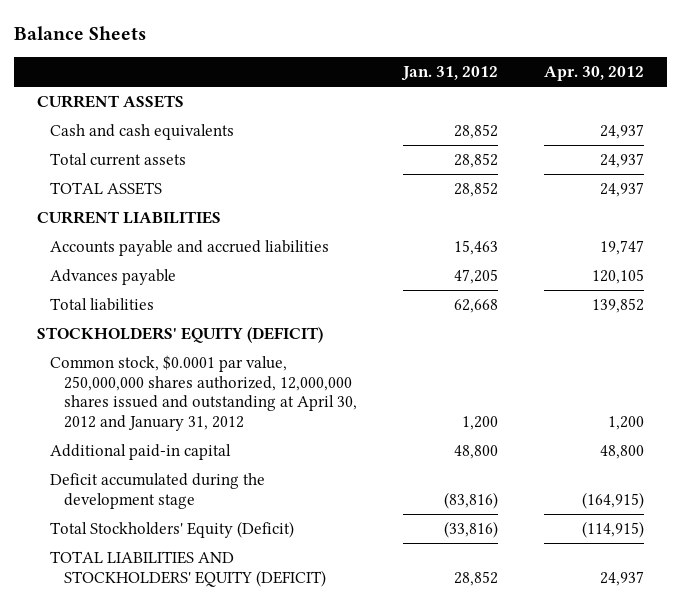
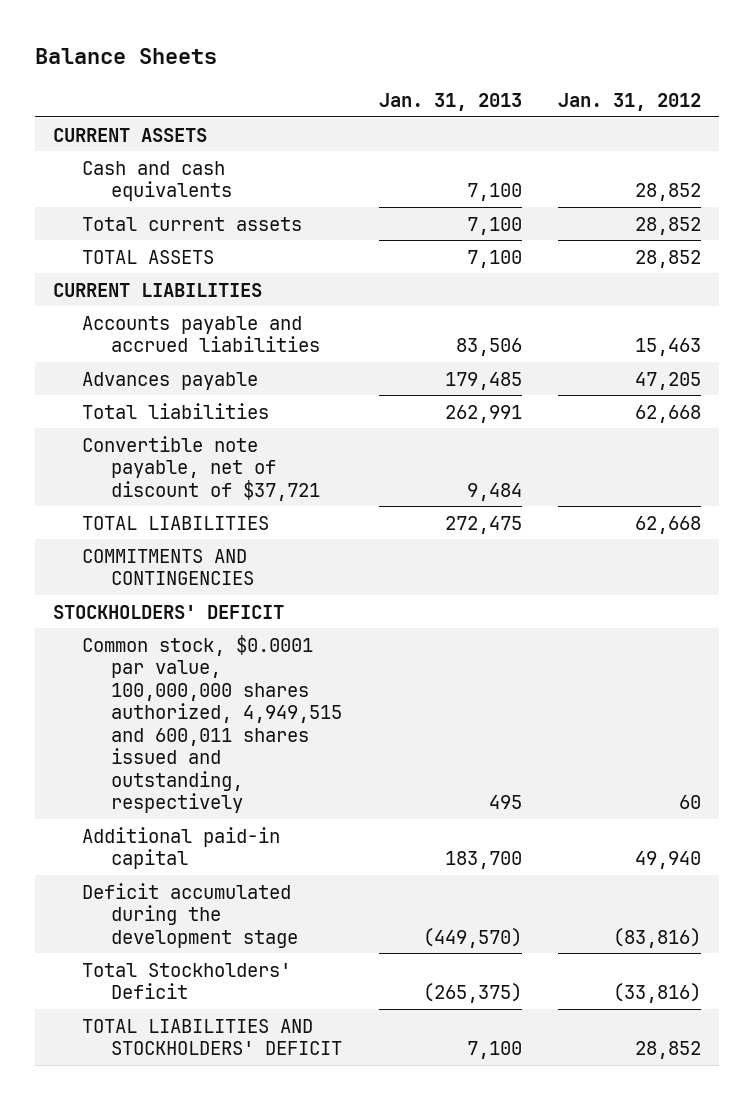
[544,66,645,82] Apr. 30, 2012 -> none
none -> [378,92,522,111] Jan. 31, 2013
none -> [82,435,321,501] Convertible note payable, net of discount of $37,721
none -> [82,515,270,530] TOTAL LIABILITIES
none -> [82,548,255,586] COMMITMENTS AND CONTINGENCIES
[36,327,323,344] STOCKHOLDERS' EQUITY (DEFICIT) -> [52,604,284,619] STOCKHOLDERS' DEFICIT
[50,355,358,432] Common stock, $0.0001 par value, 250,000,000 shares authorized, 12,000,000 shares issued and outstanding at April 30, 2012 and January 31, 2012 -> [82,634,343,813] Common stock, $0.0001 par value, 100,000,000 shares authorized, 4,949,515 and 600,011 shares issued and outstanding, respectively
[462,416,499,431] 1,200 -> [678,794,701,809] 60
[454,445,499,460] 48,800 -> [634,851,701,870] 49,940
[50,521,295,539] Total Stockholders' Equity (Deficit) -> [82,962,292,1000] Total Stockholders' Deficit
[50,551,327,587] TOTAL LIABILITIES AND STOCKHOLDERS' EQUITY (DEFICIT) -> [82,1018,343,1056] TOTAL LIABILITIES AND STOCKHOLDERS' DEFICIT

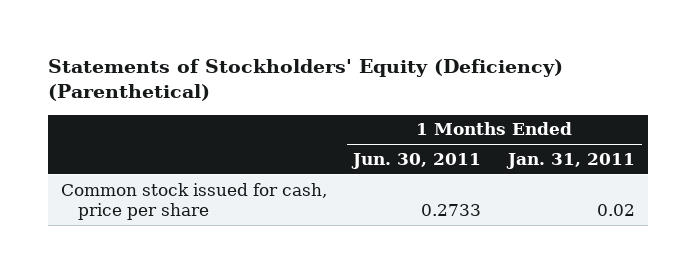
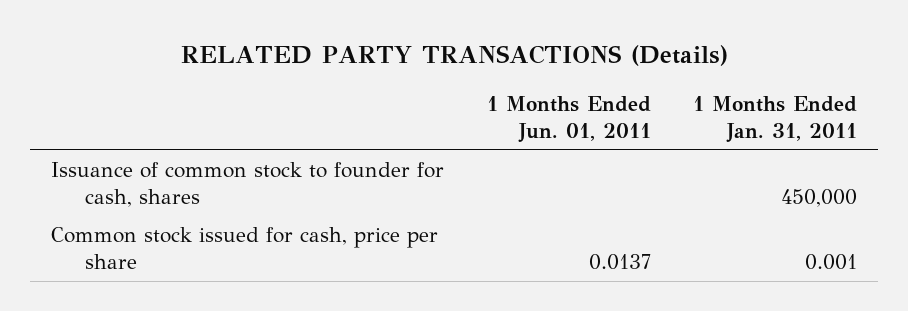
[47,58,563,102] Statements of Stockholders' Equity (Deficiency) (Parenthetical) -> [181,45,729,67] RELATED PARTY TRANSACTIONS (Details)
[351,152,482,169] Jun. 30, 2011 -> none
none -> [486,95,651,143] 1 Months Ended Jun. 01, 2011
none -> [51,162,445,208] Issuance of common stock to founder for cash, shares
[596,203,635,216] 0.02 -> [804,254,857,271] 0.001

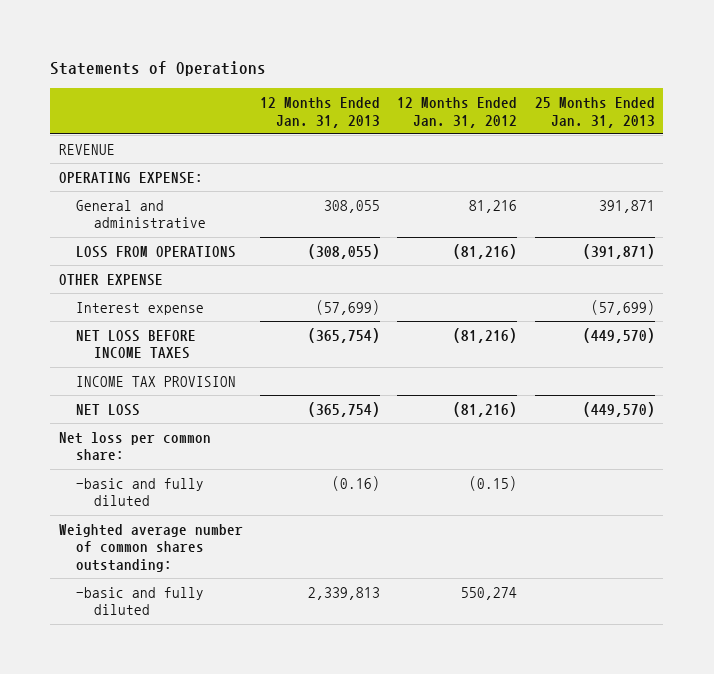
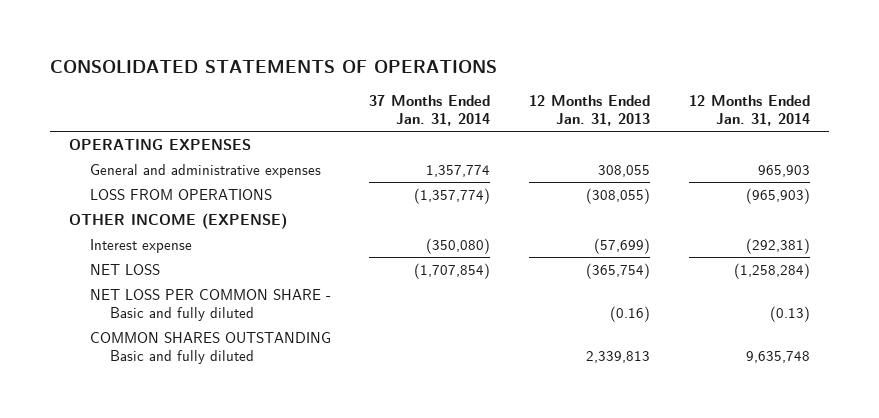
[50,61,267,77] Statements of Operations -> [49,59,497,73] CONSOLIDATED STATEMENTS OF OPERATIONS
[397,97,518,128] 12 Months Ended Jan. 31, 2012 -> none
[534,97,655,128] 25 Months Ended Jan. 31, 2013 -> none
none -> [369,94,491,127] 37 Months Ended Jan. 31, 2014
none -> [689,94,811,127] 12 Months Ended Jan. 31, 2014
[58,143,115,155] REVENUE -> none
[58,171,203,184] OPERATING EXPENSE: -> [69,137,252,150] OPERATING EXPENSES
[76,199,206,229] General and administrative -> [89,163,321,178] General and administrative expenses
[58,273,163,286] OTHER EXPENSE -> [69,212,288,229] OTHER INCOME (EXPENSE)
[76,329,197,360] NET LOSS BEFORE INCOME TAXES -> none
[76,375,237,387] INCOME TAX PROVISION -> none
[58,431,211,461] Net loss per common share: -> none
[58,523,243,572] Weighted average number of common shares outstanding: -> none
[76,477,205,507] -basic and fully diluted -> [89,288,331,322] NET LOSS PER COMMON SHARE - Basic and fully diluted
[76,586,205,616] -basic and fully diluted -> [89,331,331,365] COMMON SHARES OUTSTANDING Basic and fully diluted

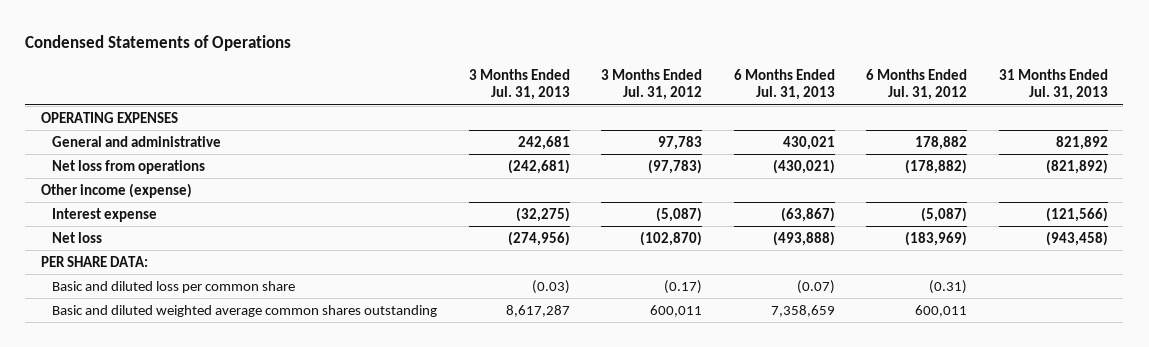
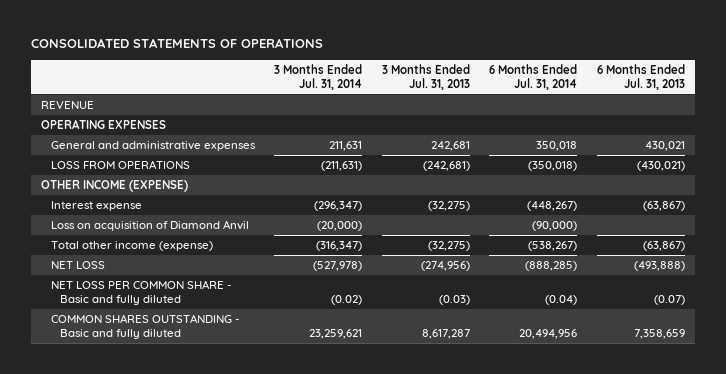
[25,35,292,52] Condensed Statements of Operations -> [30,38,323,49] CONSOLIDATED STATEMENTS OF OPERATIONS
[601,68,703,101] 3 Months Ended Jul. 31, 2012 -> none
[866,68,968,101] 6 Months Ended Jul. 31, 2012 -> none
[998,68,1108,101] 31 Months Ended Jul. 31, 2013 -> none
none -> [274,63,363,90] 3 Months Ended Jul. 31, 2014
none -> [489,63,578,90] 6 Months Ended Jul. 31, 2014
none -> [40,101,94,110] REVENUE
[52,136,222,148] General and administrative -> [50,141,256,152] General and administrative expenses
[52,160,206,175] Net loss from operations -> [50,160,190,170] LOSS FROM OPERATIONS
[40,183,192,199] Other income (expense) -> [40,180,188,193] OTHER INCOME (EXPENSE)
[40,256,148,268] PER SHARE DATA: -> none
none -> [50,220,249,232] Loss on acquisition of Diamond Anvil
none -> [50,241,213,252] Total other income (expense)
[52,232,103,244] Net loss -> [50,261,105,270] NET LOSS
[52,281,296,294] Basic and diluted loss per common share -> [50,280,232,305] NET LOSS PER COMMON SHARE - Basic and fully diluted
[52,305,438,318] Basic and diluted weighted average common shares outstanding -> [50,314,240,339] COMMON SHARES OUTSTANDING - Basic and fully diluted

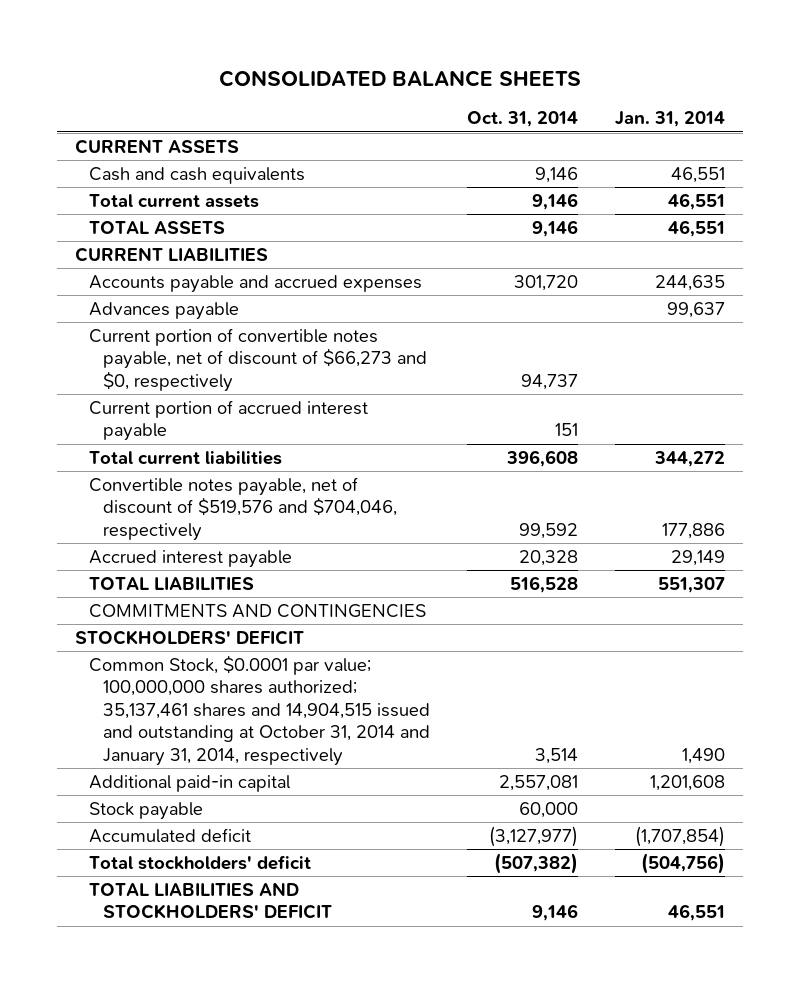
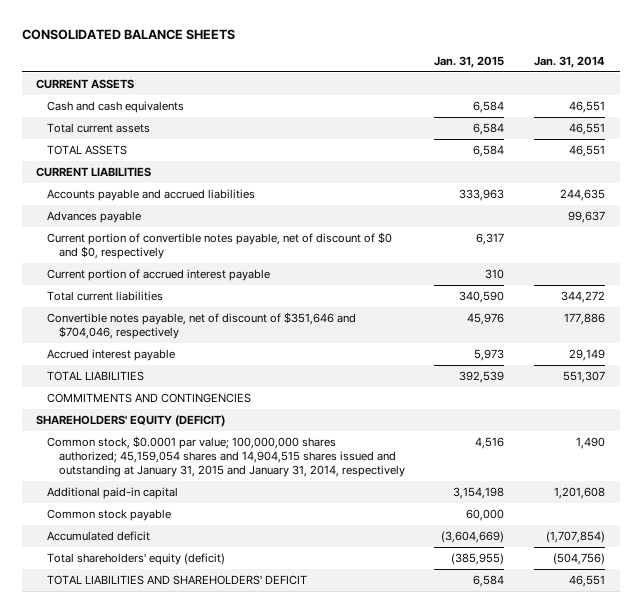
[467,111,579,128] Oct. 31, 2014 -> none
none -> [434,56,505,69] Jan. 31, 2015
[89,274,423,293] Accounts payable and accrued expenses -> [47,188,256,201] Accounts payable and accrued liabilities
[89,327,428,392] Current portion of convertible notes payable, net of discount of $66,273 and $0, respectively -> [47,231,393,259] Current portion of convertible notes payable, net of discount of $0 and $0, respectively
[89,476,398,541] Convertible notes payable, net of discount of $519,576 and $704,046, respectively -> [47,311,357,339] Convertible notes payable, net of discount of $351,646 and $704,046, respectively
[74,629,304,645] STOCKHOLDERS' DEFICIT -> [36,414,226,427] SHAREHOLDERS' EQUITY (DEFICIT)
[89,654,431,766] Common Stock, $0.0001 par value; 100,000,000 shares authorized; 35,137,461 shares and 14,904,515 issued and outstanding at October 31, 2014 and January 31, 2014, respectively -> [47,435,405,478] Common stock, $0.0001 par value; 100,000,000 shares authorized; 45,159,054 shares and 14,904,515 shares issued and outstanding at January 31, 2015 and January 31, 2014, respectively
[89,801,204,820] Stock payable -> [47,508,172,521] Common stock payable
[89,854,312,870] Total stockholders' deficit -> [47,552,226,565] Total shareholders' equity (deficit)
[89,881,333,920] TOTAL LIABILITIES AND STOCKHOLDERS' DEFICIT -> [47,574,308,585] TOTAL LIABILITIES AND SHAREHOLDERS' DEFICIT

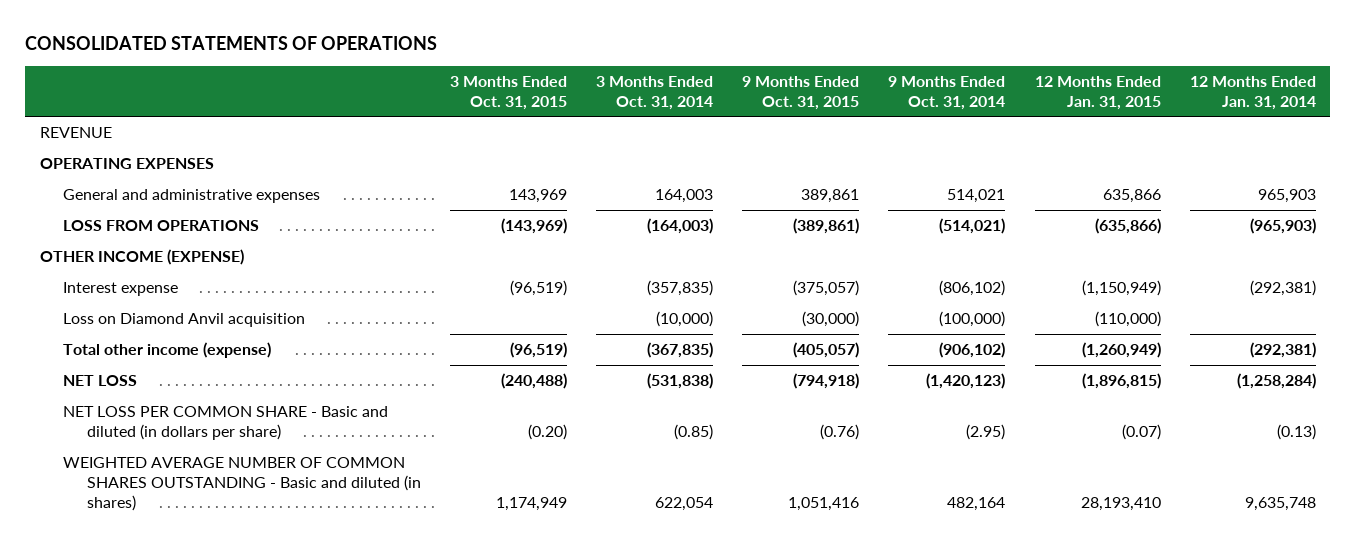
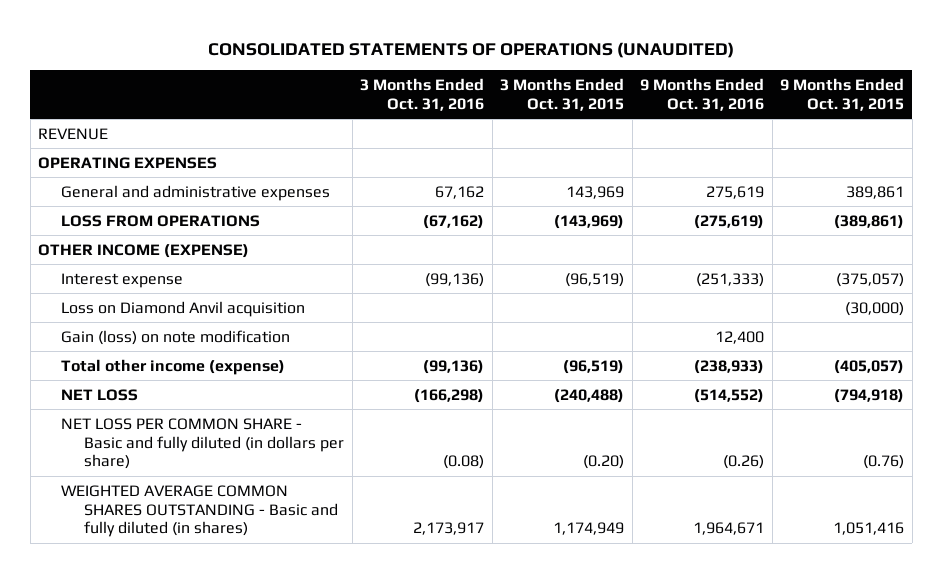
[25,35,438,50] CONSOLIDATED STATEMENTS OF OPERATIONS -> [208,41,735,58] CONSOLIDATED STATEMENTS OF OPERATIONS (UNAUDITED)
[595,75,713,110] 3 Months Ended Oct. 31, 2014 -> none
[888,75,1006,110] 9 Months Ended Oct. 31, 2014 -> none
[1034,75,1161,110] 12 Months Ended Jan. 31, 2015 -> none
[1189,75,1316,110] 12 Months Ended Jan. 31, 2014 -> none
none -> [360,78,485,111] 3 Months Ended Oct. 31, 2016
none -> [640,78,765,111] 9 Months Ended Oct. 31, 2016
none -> [61,329,291,345] Gain (loss) on note modification
[63,406,389,440] NET LOSS PER COMMON SHARE - Basic and diluted (in dollars per share) -> [61,417,345,470] NET LOSS PER COMMON SHARE - Basic and fully diluted (in dollars per share)
[63,457,421,511] WEIGHTED AVERAGE NUMBER OF COMMON SHARES OUTSTANDING - Basic and diluted (in shares) -> [61,484,339,538] WEIGHTED AVERAGE COMMON SHARES OUTSTANDING - Basic and fully diluted (in shares)

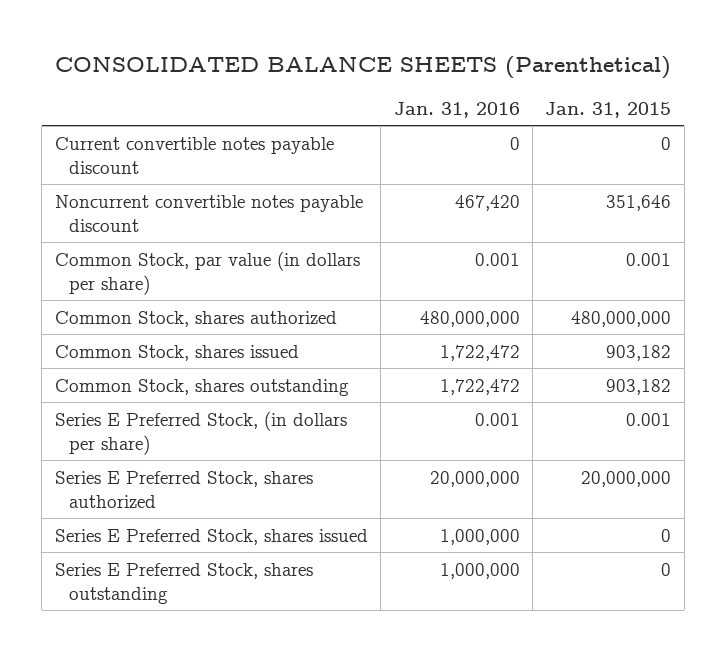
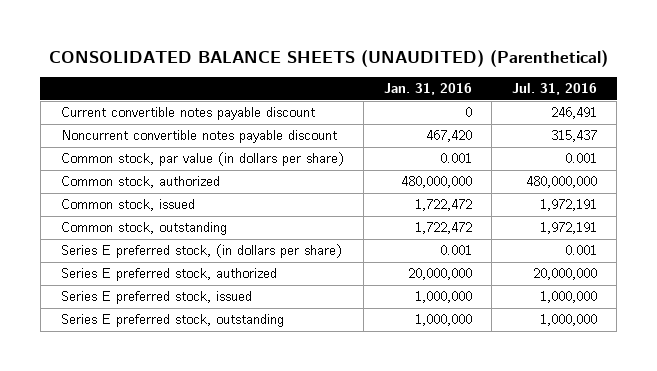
[55,55,672,79] CONSOLIDATED BALANCE SHEETS (Parenthetical) -> [48,49,608,67] CONSOLIDATED BALANCE SHEETS (UNAUDITED) (Parenthetical)
[545,101,672,118] Jan. 31, 2015 -> none
none -> [511,83,597,96] Jul. 31, 2016
[54,250,360,295] Common Stock, par value (in dollars per share) -> [60,152,344,167] Common stock, par value (in dollars per share)
[54,310,337,327] Common Stock, shares authorized -> [60,176,220,189] Common stock, authorized
[54,344,299,361] Common Stock, shares issued -> [60,199,195,212] Common stock, issued
[54,378,349,396] Common Stock, shares outstanding -> [60,222,227,236] Common stock, outstanding
[54,410,347,455] Series E Preferred Stock, (in dollars per share) -> [60,244,342,259] Series E preferred stock, (in dollars per share)
[54,470,313,508] Series E Preferred Stock, shares authorized -> [60,268,277,282] Series E preferred stock, authorized
[54,528,368,545] Series E Preferred Stock, shares issued -> [60,291,252,305] Series E preferred stock, issued
[54,562,313,604] Series E Preferred Stock, shares outstanding -> [60,314,284,328] Series E preferred stock, outstanding

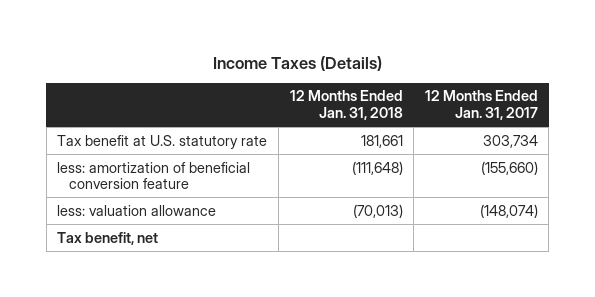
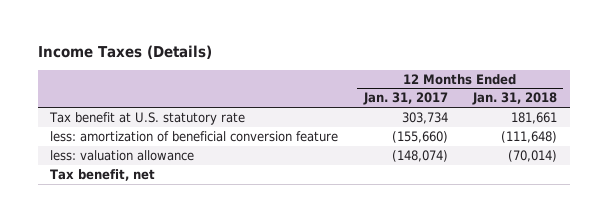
[352,203,403,218] (70,013) -> [507,149,557,162] (70,014)

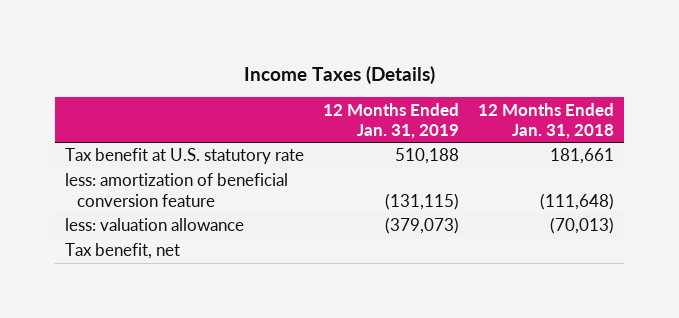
[362,92,448,106] Jan. 31, 2017 -> none
none -> [323,102,460,139] 12 Months Ended Jan. 31, 2019
[507,149,557,162] (70,014) -> [550,217,615,235] (70,013)

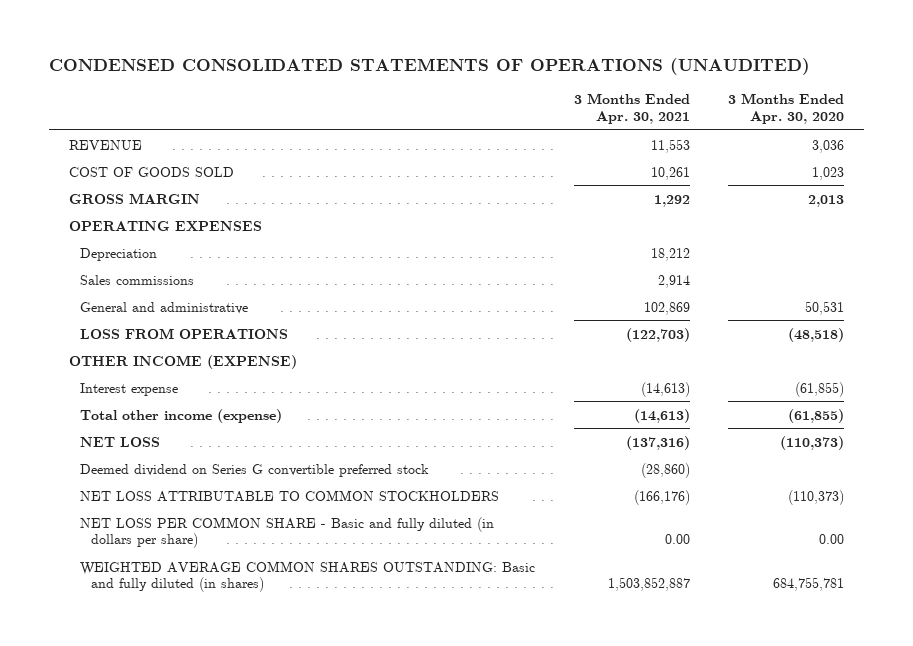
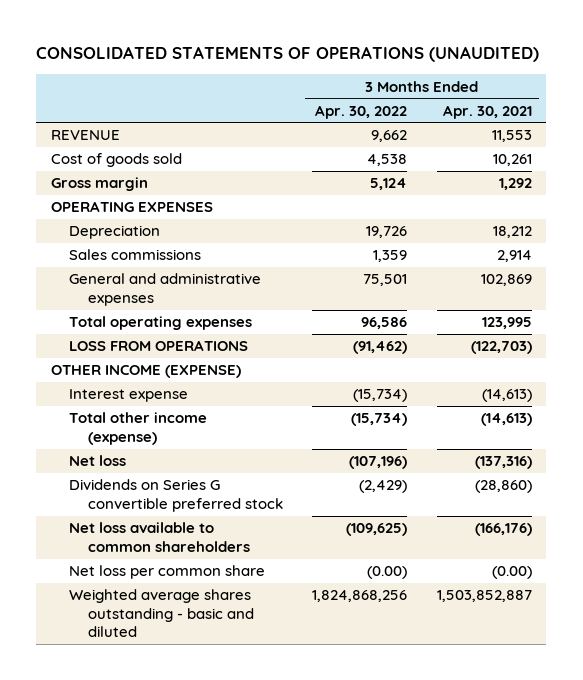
[49,58,811,76] CONDENSED CONSOLIDATED STATEMENTS OF OPERATIONS (UNAUDITED) -> [36,46,540,63] CONSOLIDATED STATEMENTS OF OPERATIONS (UNAUDITED)
[728,92,845,124] 3 Months Ended Apr. 30, 2020 -> none
none -> [315,104,408,119] Apr. 30, 2022
[68,166,234,177] COST OF GOODS SOLD -> [50,153,182,168] Cost of goods sold
[68,192,200,204] GROSS MARGIN -> [50,177,148,192] Gross margin
[79,301,248,314] General and administrative -> [69,273,262,306] General and administrative expenses
none -> [69,316,253,331] Total operating expenses
[79,516,494,549] NET LOSS PER COMMON SHARE - Basic and fully diluted (in dollars per share) -> none
[79,436,160,447] NET LOSS -> [69,455,127,467] Net loss
[79,463,429,477] Deemed dividend on Series G convertible preferred stock -> [69,479,284,512] Dividends on Series G convertible preferred stock
[79,489,499,502] NET LOSS ATTRIBUTABLE TO COMMON STOCKHOLDERS -> [69,522,251,552] Net loss available to common shareholders
none -> [69,565,266,580] Net loss per common share
[79,560,535,593] WEIGHTED AVERAGE COMMON SHARES OUTSTANDING: Basic and fully diluted (in shares) -> [69,589,255,638] Weighted average shares outstanding - basic and diluted

